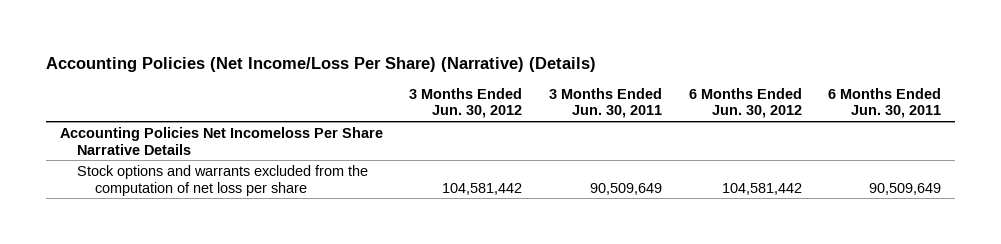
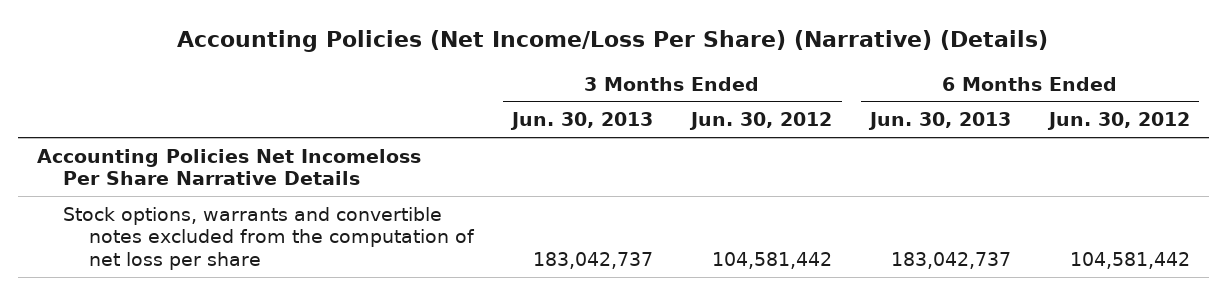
[549,87,663,119] 3 Months Ended Jun. 30, 2011 -> none
[828,87,942,119] 6 Months Ended Jun. 30, 2011 -> none
none -> [510,112,654,131] Jun. 30, 2013
none -> [868,112,1012,131] Jun. 30, 2013
[77,164,369,196] Stock options and warrants excluded from the computation of net loss per share -> [62,206,476,270] Stock options, warrants and convertible notes excluded from the computation of net loss per share

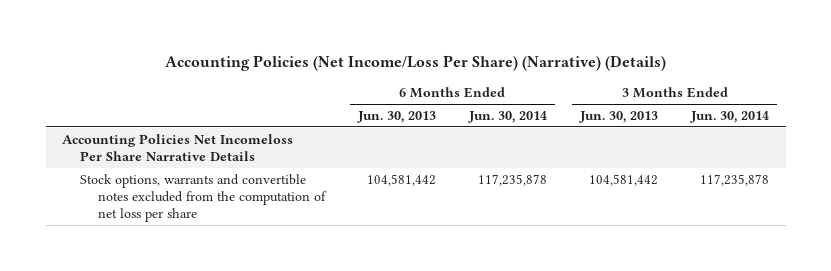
[689,112,833,131] Jun. 30, 2012 -> none
[1046,112,1190,131] Jun. 30, 2012 -> none
none -> [468,110,548,123] Jun. 30, 2014
none -> [690,110,770,123] Jun. 30, 2014
[533,251,654,269] 183,042,737 -> [589,173,659,186] 104,581,442
[891,251,1012,269] 183,042,737 -> [366,173,436,186] 104,581,442

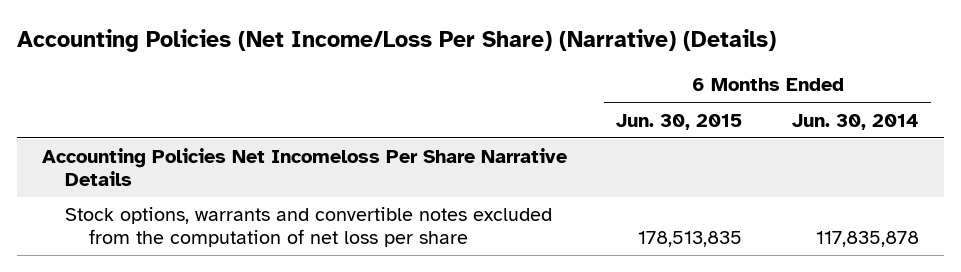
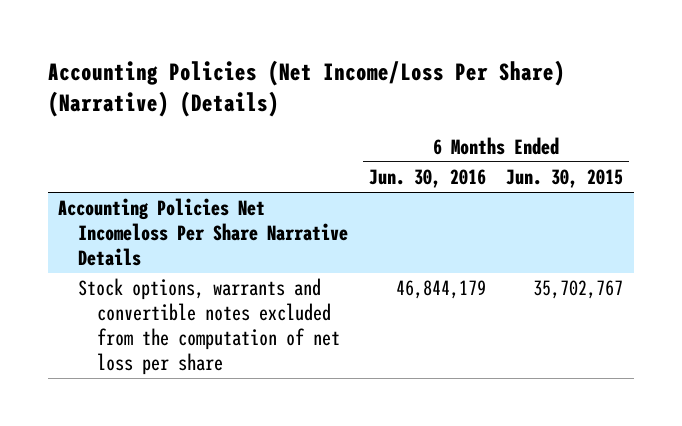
[792,113,920,130] Jun. 30, 2014 -> none
none -> [368,169,486,189] Jun. 30, 2016
[638,231,743,248] 178,513,835 -> [533,280,624,300] 35,702,767

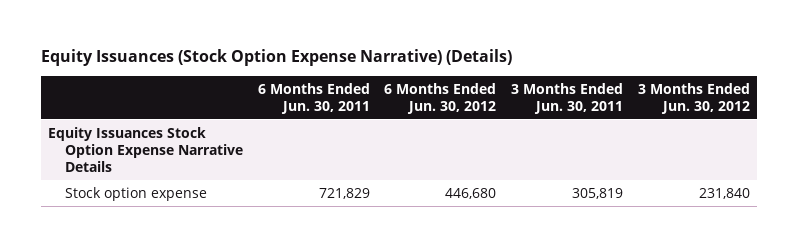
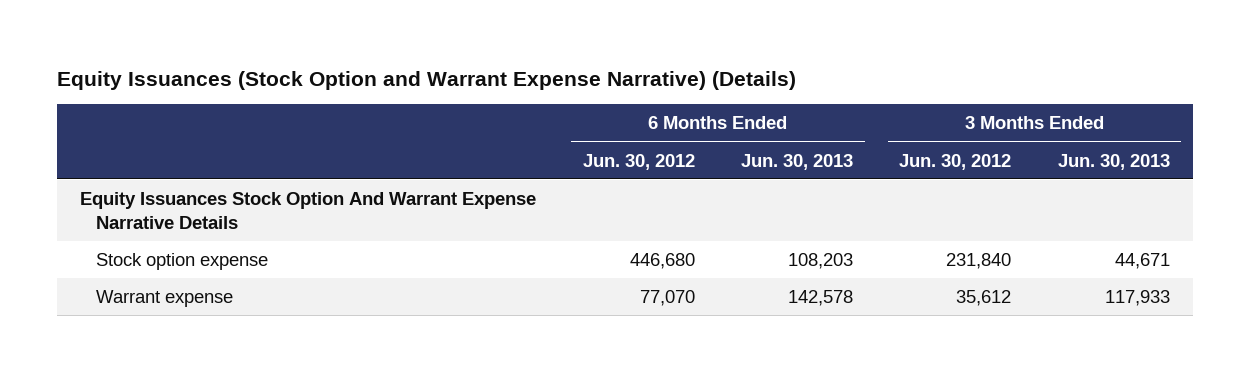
[40,49,512,67] Equity Issuances (Stock Option Expense Narrative) (Details) -> [57,70,797,90] Equity Issuances (Stock Option and Warrant Expense Narrative) (Details)
[257,82,370,114] 6 Months Ended Jun. 30, 2011 -> none
[511,82,624,114] 3 Months Ended Jun. 30, 2011 -> none
none -> [741,153,854,170] Jun. 30, 2013
none -> [1057,153,1170,170] Jun. 30, 2013
[48,126,244,172] Equity Issuances Stock Option Expense Narrative Details -> [80,192,537,229] Equity Issuances Stock Option And Warrant Expense Narrative Details
none -> [96,290,234,308] Warrant expense

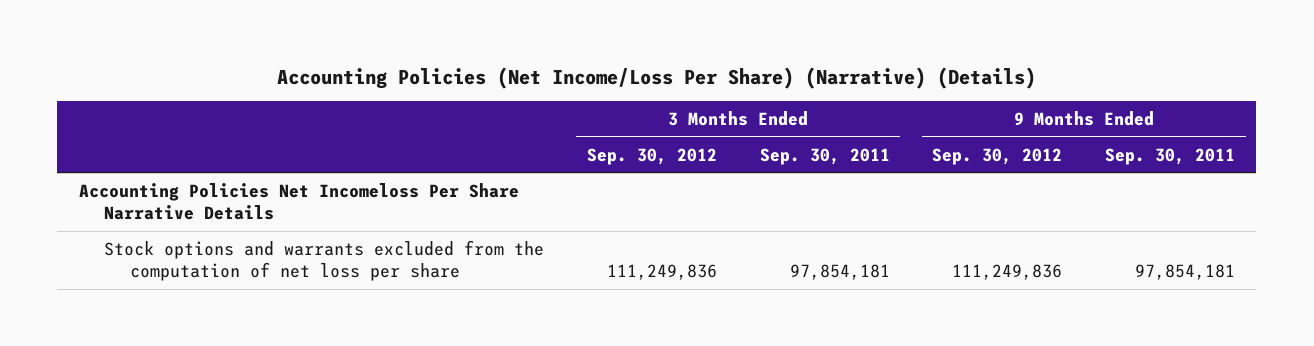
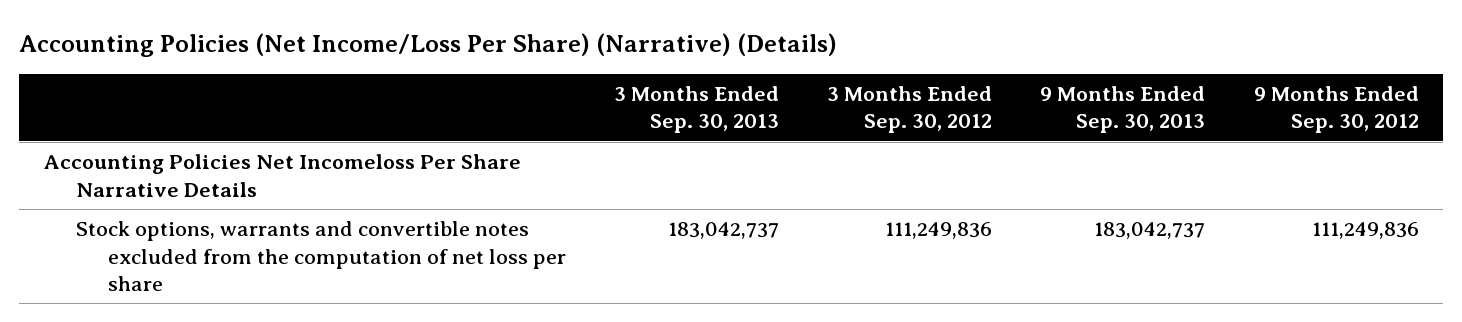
[759,147,890,165] Sep. 30, 2011 -> none
[1105,147,1236,165] Sep. 30, 2011 -> none
none -> [613,86,779,134] 3 Months Ended Sep. 30, 2013
none -> [1040,86,1206,134] 9 Months Ended Sep. 30, 2013
[104,239,545,282] Stock options and warrants excluded from the computation of net loss per share -> [75,221,566,291] Stock options, warrants and convertible notes excluded from the computation of net loss per share

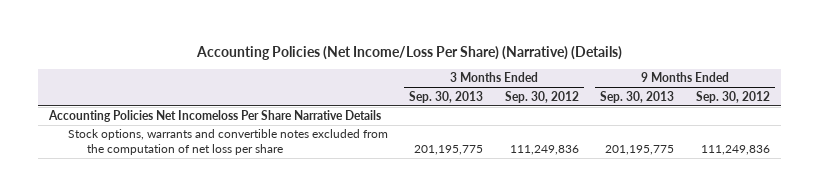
[667,222,779,240] 183,042,737 -> [414,144,484,155] 201,195,775
[1094,222,1206,240] 183,042,737 -> [605,144,675,155] 201,195,775

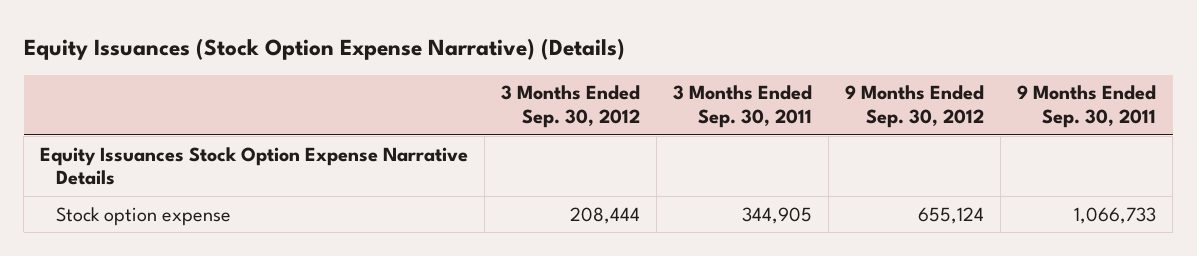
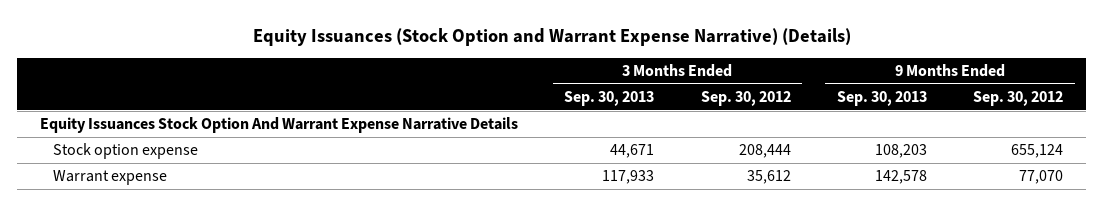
[23,37,625,60] Equity Issuances (Stock Option Expense Narrative) (Details) -> [252,27,851,46] Equity Issuances (Stock Option and Warrant Expense Narrative) (Details)
[673,85,813,129] 3 Months Ended Sep. 30, 2011 -> none
[1017,85,1157,129] 9 Months Ended Sep. 30, 2011 -> none
none -> [564,91,655,107] Sep. 30, 2013
none -> [836,91,927,107] Sep. 30, 2013
[40,146,469,186] Equity Issuances Stock Option Expense Narrative Details -> [39,117,518,134] Equity Issuances Stock Option And Warrant Expense Narrative Details
none -> [52,170,167,186] Warrant expense

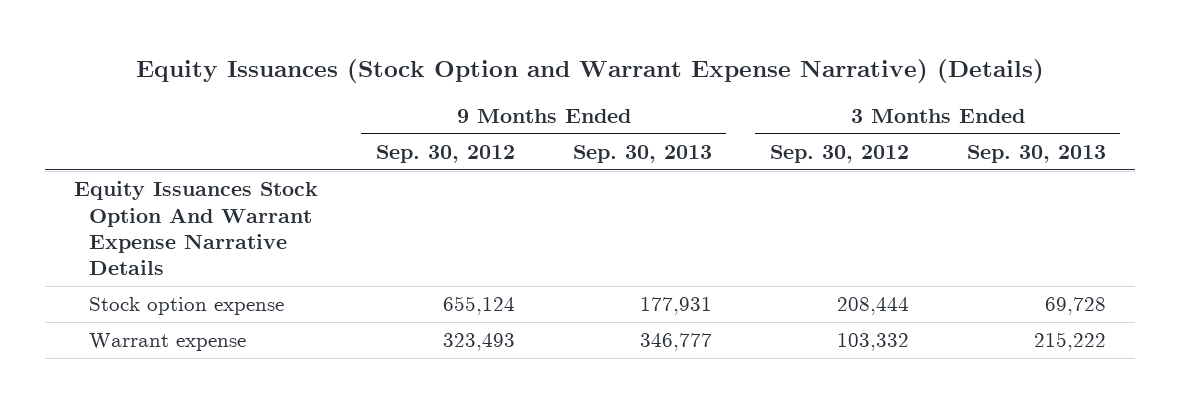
[610,144,655,159] 44,671 -> [1044,297,1106,316] 69,728
[874,144,927,159] 108,203 -> [639,297,712,316] 177,931
[602,170,655,185] 117,933 -> [1033,332,1106,352] 215,222
[746,170,791,185] 35,612 -> [836,333,909,352] 103,332
[874,170,927,185] 142,578 -> [639,333,712,352] 346,777
[1019,170,1064,185] 77,070 -> [442,333,515,352] 323,493

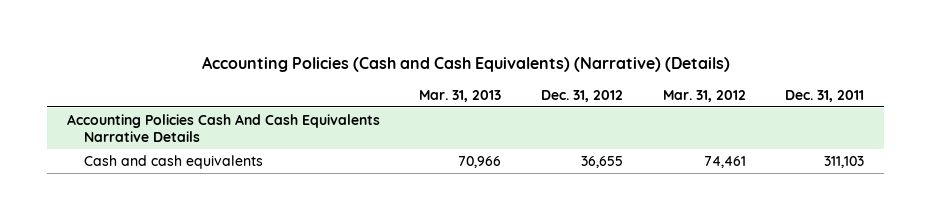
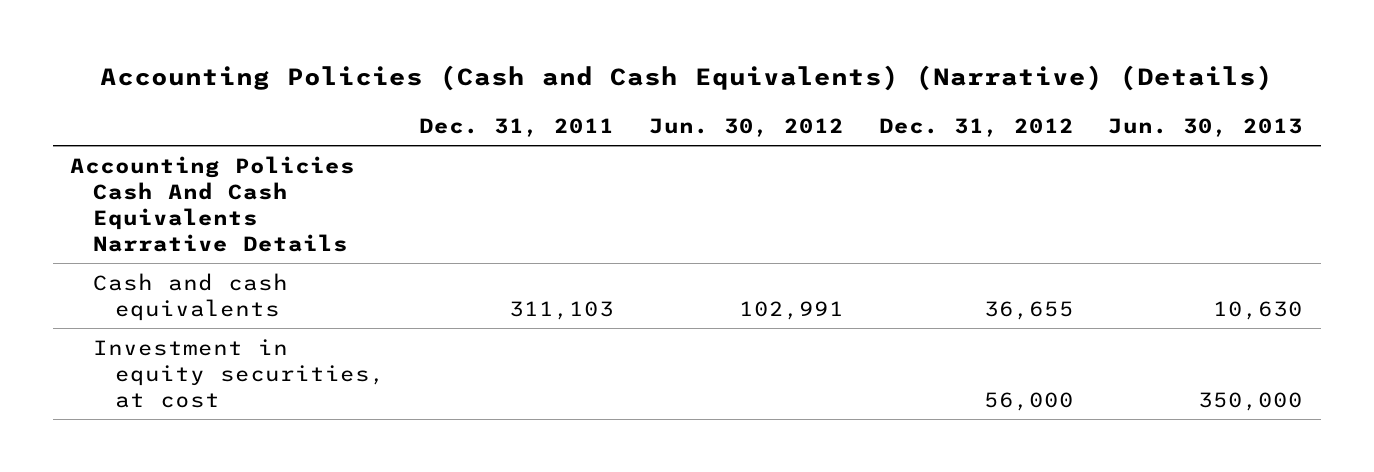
[419,90,502,103] Mar. 31, 2013 -> none
[662,90,746,103] Mar. 31, 2012 -> none
none -> [649,117,845,137] Jun. 30, 2012
none -> [1108,117,1304,137] Jun. 30, 2013
none -> [92,338,385,408] Investment in equity securities, at cost

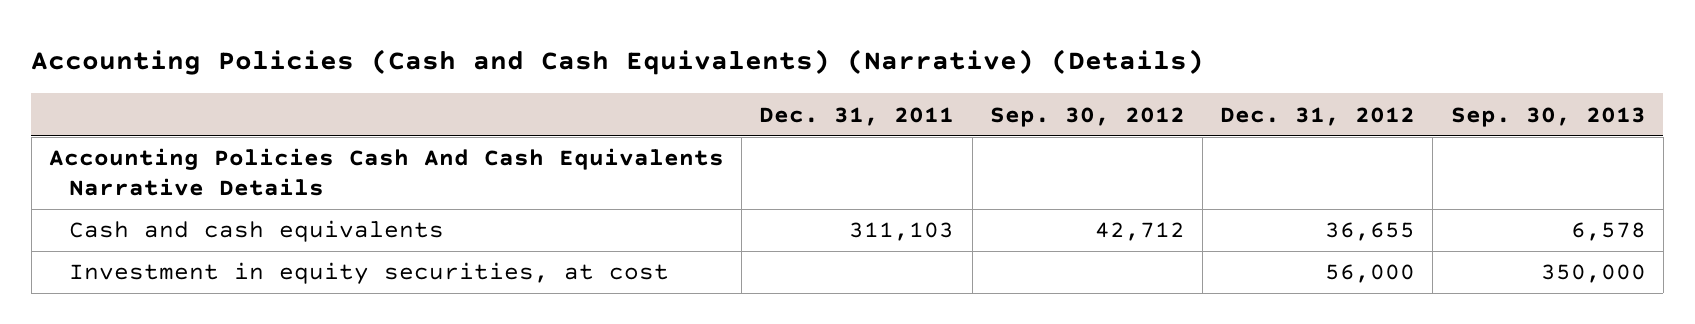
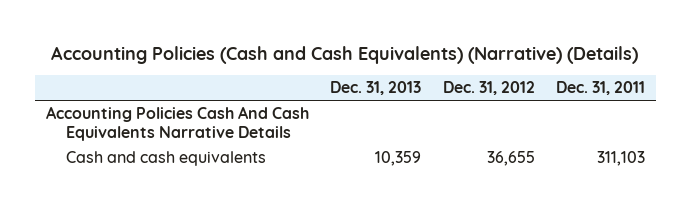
[989,106,1185,127] Sep. 30, 2012 -> none
[1450,106,1646,127] Sep. 30, 2013 -> none
none -> [330,81,422,96] Dec. 31, 2013
[69,262,670,285] Investment in equity securities, at cost -> none

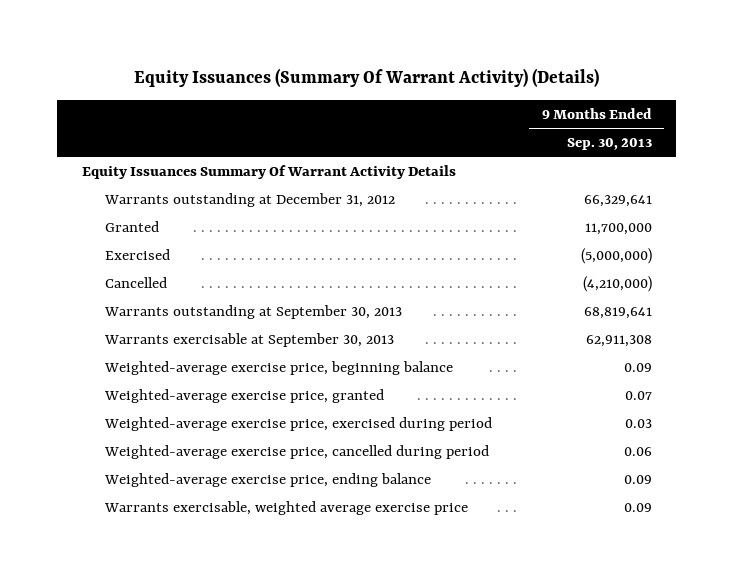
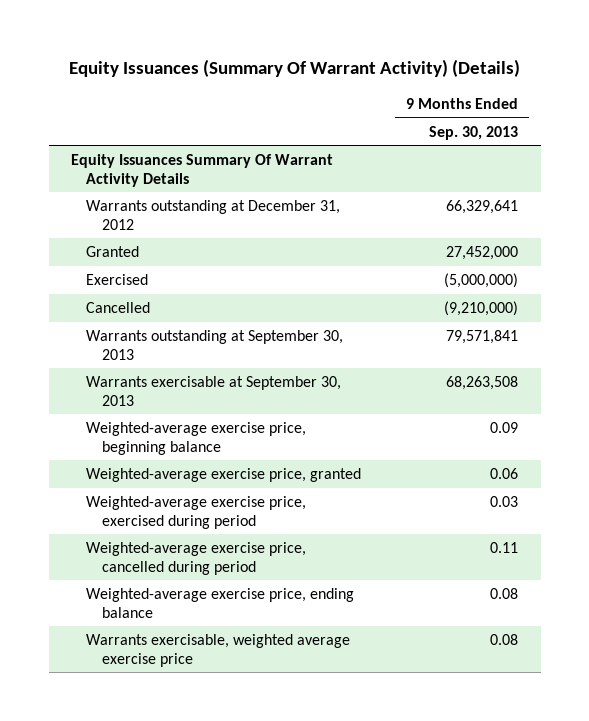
[584,222,652,235] 11,700,000 -> [446,246,519,261] 27,452,000
[582,275,652,292] (4,210,000) -> [444,301,519,317] (9,210,000)
[583,306,652,319] 68,819,641 -> [446,330,519,345] 79,571,841
[585,334,652,347] 62,911,308 -> [446,376,519,391] 68,263,508
[624,390,652,400] 0.07 -> [490,468,519,480] 0.06
[623,446,652,456] 0.06 -> [490,542,519,554] 0.11
[623,474,652,484] 0.09 -> [490,588,519,600] 0.08
[623,502,652,512] 0.09 -> [490,634,519,646] 0.08

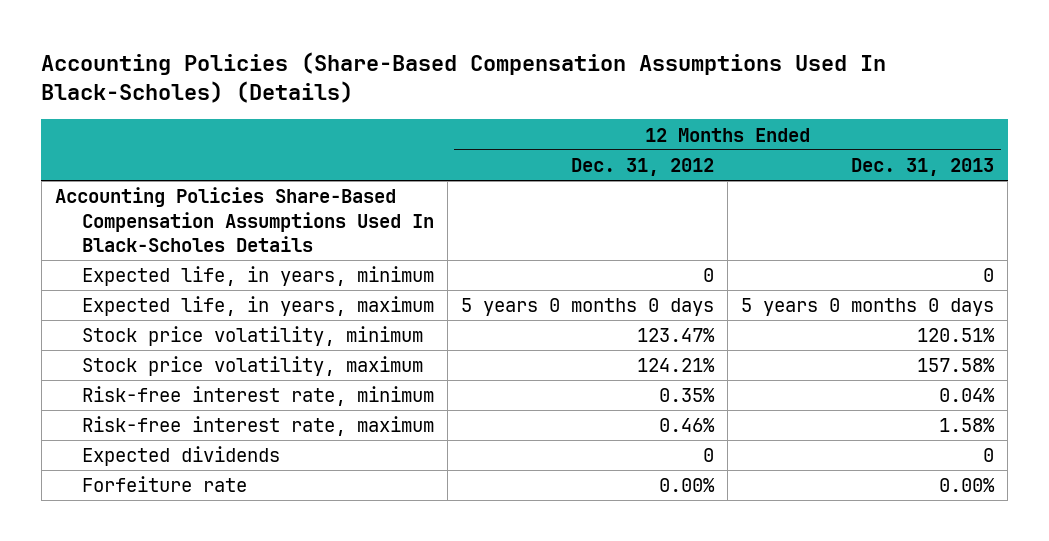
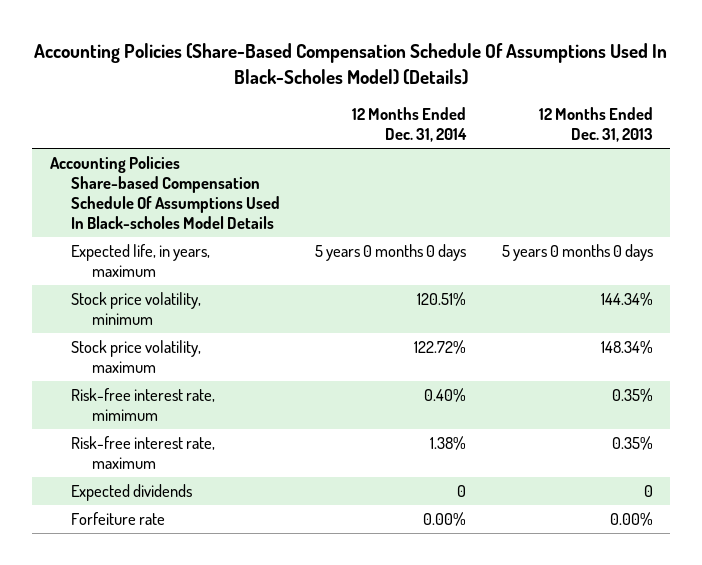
[41,51,887,104] Accounting Policies (Share-Based Compensation Assumptions Used In Black-Scholes) (Details) -> [34,42,668,85] Accounting Policies (Share-Based Compensation Schedule Of Assumptions Used In Black-Scholes Model) (Details)
[571,157,715,176] Dec. 31, 2012 -> none
none -> [352,107,468,143] 12 Months Ended Dec. 31, 2014
[82,266,435,287] Expected life, in years, minimum -> none
[54,187,435,252] Accounting Policies Share-Based Compensation Assumptions Used In Black-Scholes Details -> [49,156,280,230] Accounting Policies Share-based Compensation Schedule Of Assumptions Used In Black-scholes Model Details
[917,328,996,343] 120.51% -> [600,292,653,307] 144.34%
[917,358,996,373] 157.58% -> [600,340,653,355] 148.34%
[82,386,435,407] Risk-free interest rate, minimum -> [70,388,215,422] Risk-free interest rate, mimimum
[939,388,996,403] 0.04% -> [611,388,653,403] 0.35%
[939,418,996,433] 1.58% -> [611,436,653,451] 0.35%

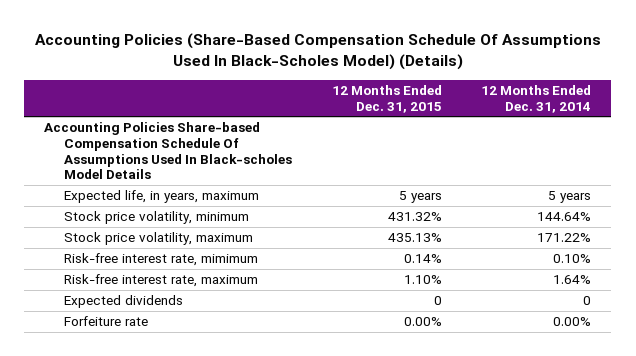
[538,107,653,143] 12 Months Ended Dec. 31, 2013 -> none
none -> [331,85,442,113] 12 Months Ended Dec. 31, 2015
[315,244,467,262] 5 years 0 months 0 days -> [548,191,592,204] 5 years
[417,292,467,307] 120.51% -> [537,212,592,222] 144.64%
[414,340,467,355] 122.72% -> [537,233,592,243] 171.22%
[424,388,467,403] 0.40% -> [553,254,592,264] 0.10%
[430,436,467,451] 1.38% -> [553,275,592,285] 1.64%

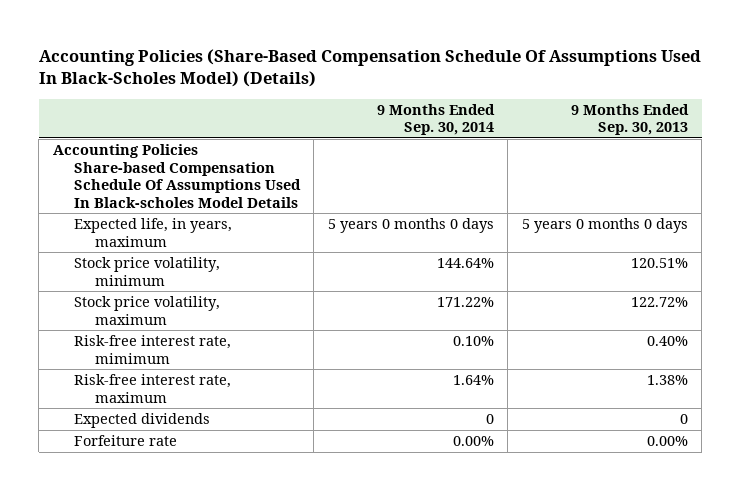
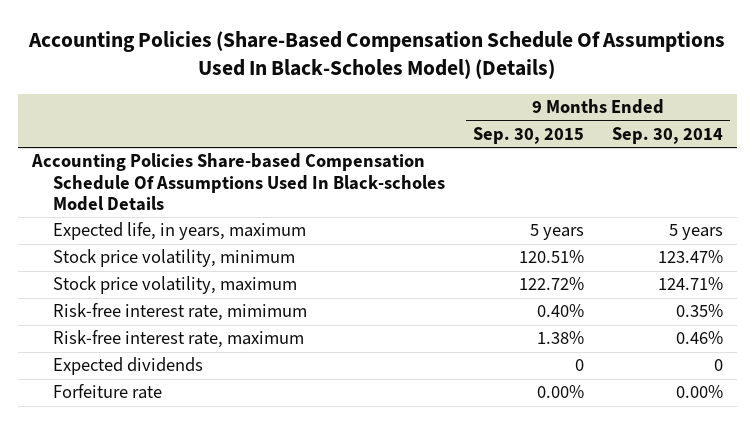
[570,103,689,136] 9 Months Ended Sep. 30, 2013 -> none
none -> [472,126,584,144] Sep. 30, 2015
[327,218,494,234] 5 years 0 months 0 days -> [668,224,723,241] 5 years
[436,258,494,269] 144.64% -> [657,250,723,264] 123.47%
[436,297,494,308] 171.22% -> [657,277,723,291] 124.71%
[452,336,494,347] 0.10% -> [675,304,723,318] 0.35%
[452,375,494,386] 1.64% -> [675,331,723,345] 0.46%

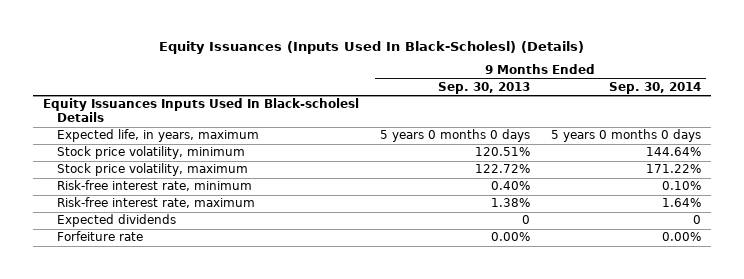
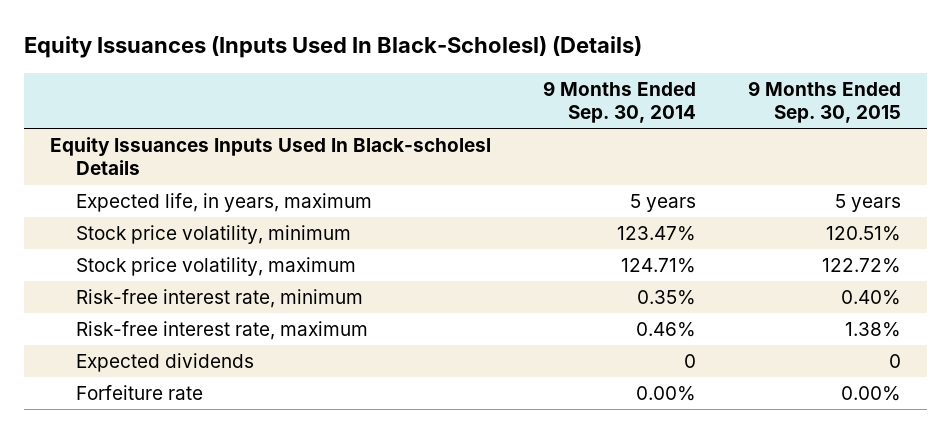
[438,82,531,95] Sep. 30, 2013 -> none
none -> [747,80,901,123] 9 Months Ended Sep. 30, 2015
[550,129,701,143] 5 years 0 months 0 days -> [629,194,696,213] 5 years
[645,147,701,157] 144.64% -> [616,226,696,242] 123.47%
[645,164,701,174] 171.22% -> [620,258,696,274] 124.71%
[661,181,701,191] 0.10% -> [636,290,696,306] 0.35%
[661,198,701,208] 1.64% -> [635,322,696,338] 0.46%

